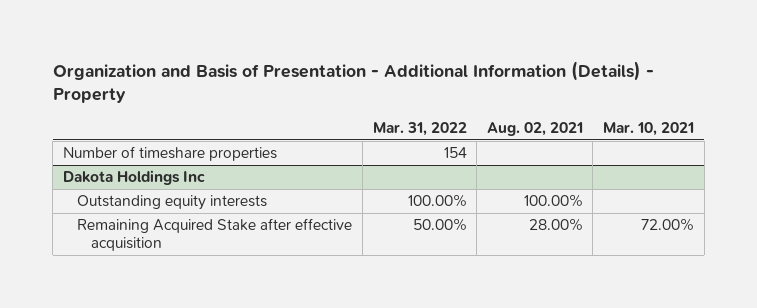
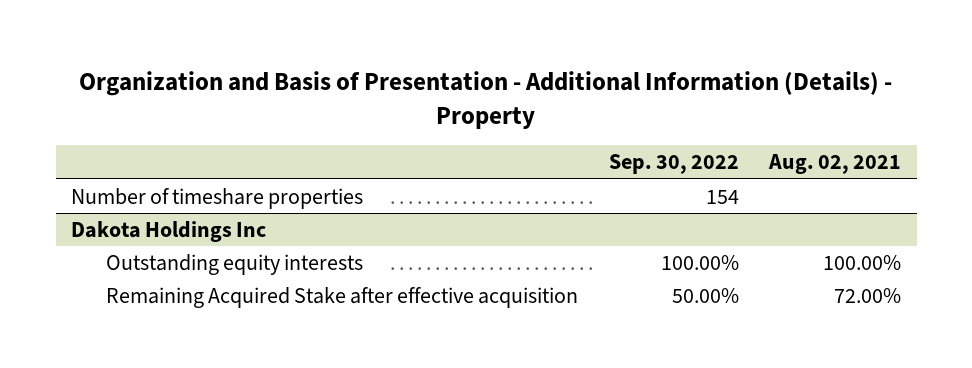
[372,122,467,137] Mar. 31, 2022 -> none
[603,122,695,137] Mar. 10, 2021 -> none
none -> [608,154,739,175] Sep. 30, 2022
[528,218,583,232] 28.00% -> [834,287,902,303] 72.00%

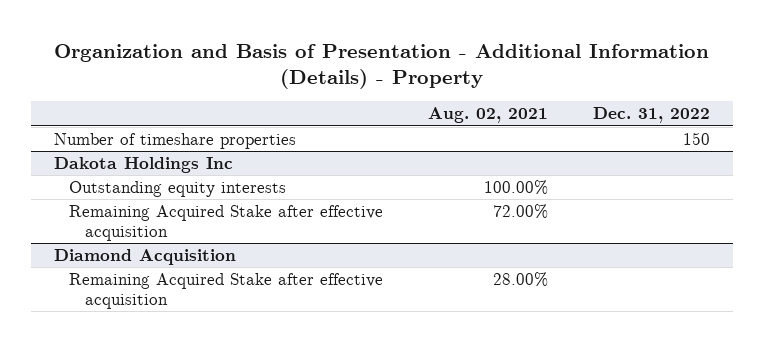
[608,154,739,175] Sep. 30, 2022 -> none
none -> [593,107,711,124] Dec. 31, 2022
none -> [53,249,236,266] Diamond Acquisition
none -> [69,273,384,309] Remaining Acquired Stake after effective acquisition

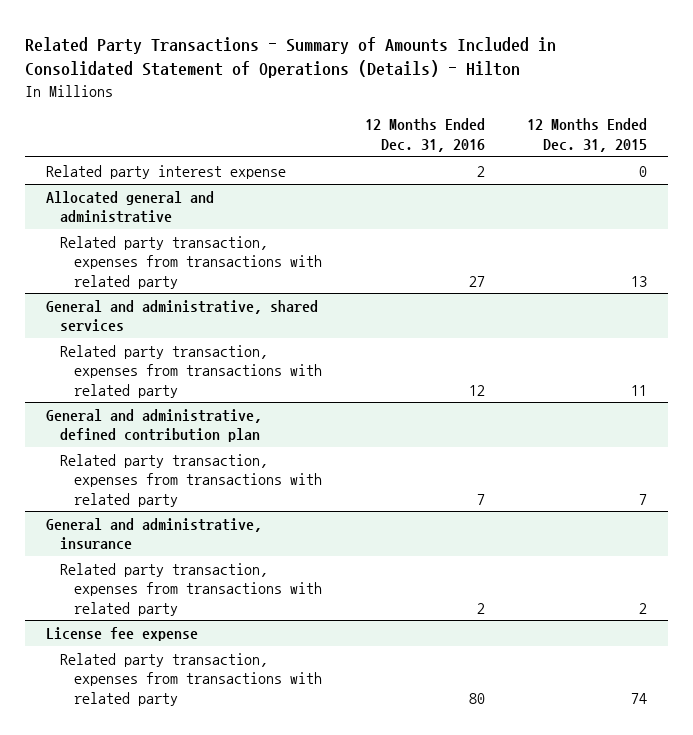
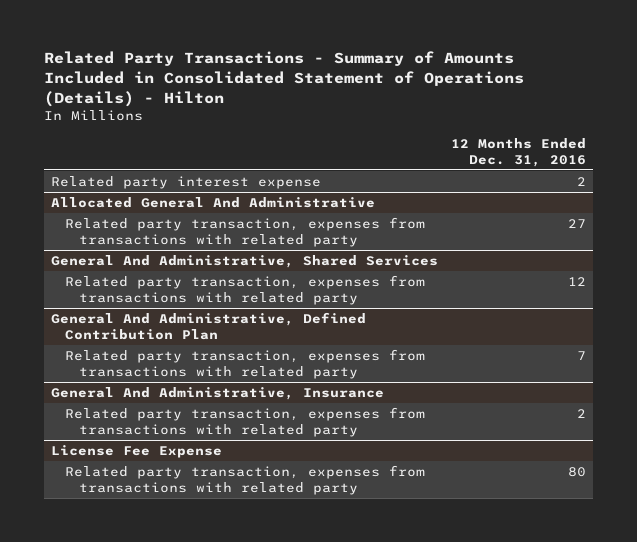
[526,118,647,152] 12 Months Ended Dec. 31, 2015 -> none
[46,190,215,224] Allocated general and administrative -> [50,196,375,208] Allocated General And Administrative
[46,299,319,333] General and administrative, shared services -> [50,254,438,268] General And Administrative, Shared Services
[46,408,263,443] General and administrative, defined contribution plan -> [50,311,366,340] General And Administrative, Defined Contribution Plan
[46,517,263,551] General and administrative, insurance -> [50,386,384,400] General And Administrative, Insurance
[46,626,199,641] License fee expense -> [50,444,222,458] License Fee Expense

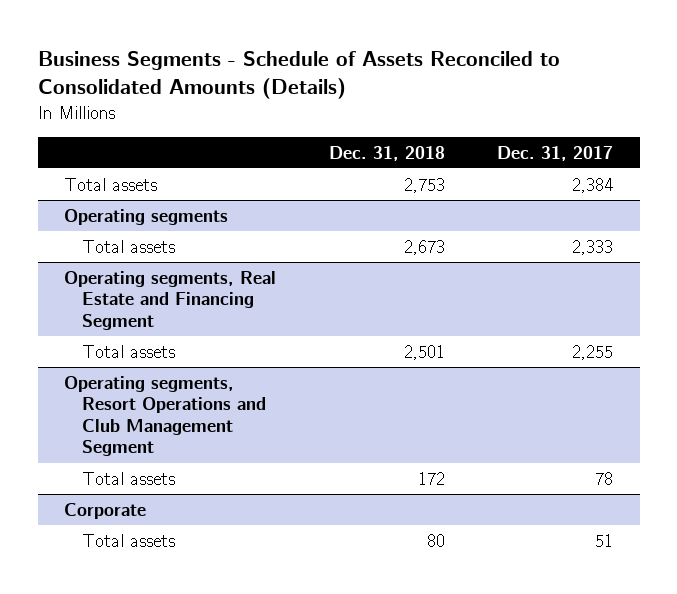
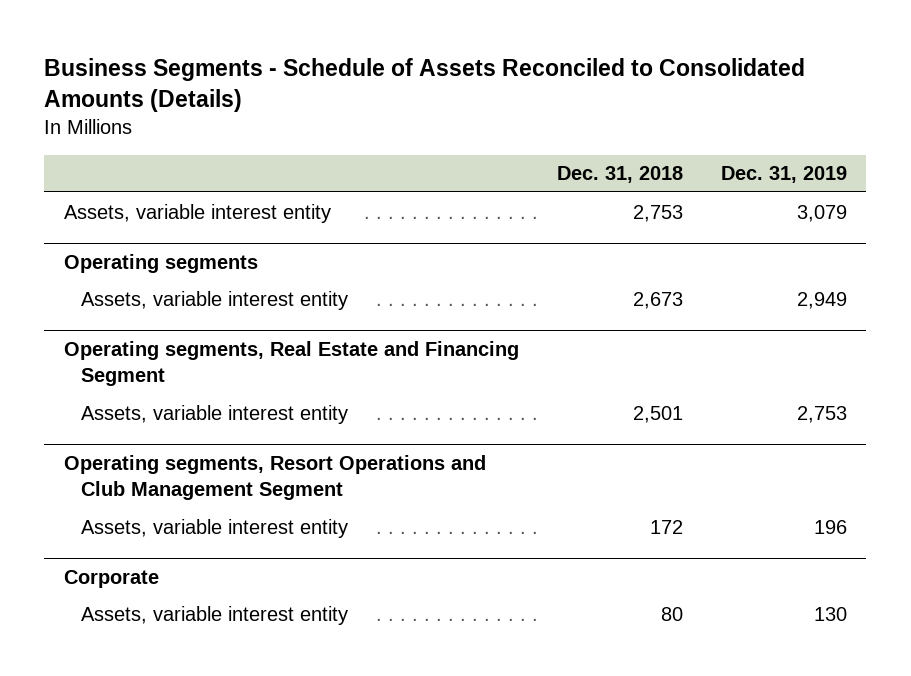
[497,145,614,161] Dec. 31, 2017 -> none
none -> [721,166,848,184] Dec. 31, 2019
[63,177,157,191] Total assets -> [63,203,331,223] Assets, variable interest entity
[81,239,175,253] Total assets -> [80,290,348,310] Assets, variable interest entity
[81,344,175,358] Total assets -> [80,404,348,424] Assets, variable interest entity
[81,471,175,485] Total assets -> [80,518,348,538] Assets, variable interest entity
[81,533,175,547] Total assets -> [80,605,348,625] Assets, variable interest entity

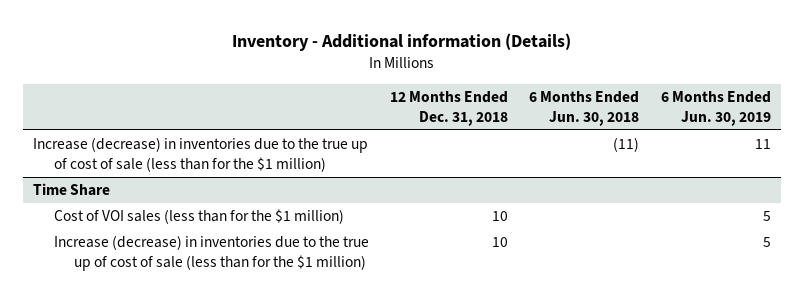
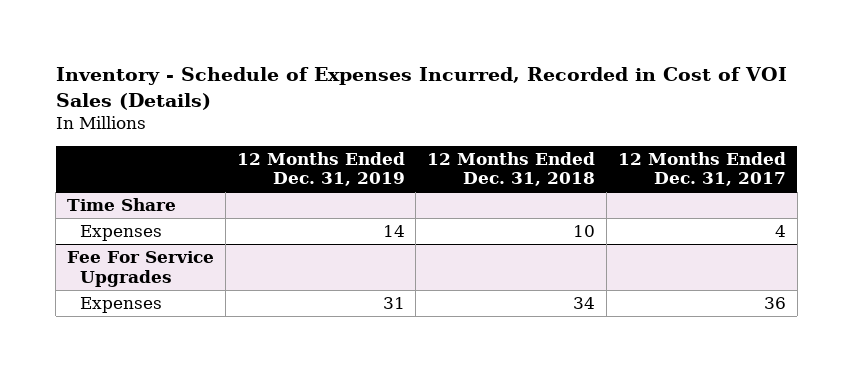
[232,33,572,52] Inventory - Additional information (Details) -> [55,67,787,110] Inventory - Schedule of Expenses Incurred, Recorded in Cost of VOI Sales (Details)
[529,91,640,126] 6 Months Ended Jun. 30, 2018 -> none
[660,91,771,126] 6 Months Ended Jun. 30, 2019 -> none
none -> [236,151,405,187] 12 Months Ended Dec. 31, 2019
none -> [617,151,786,187] 12 Months Ended Dec. 31, 2017
[33,137,369,172] Increase (decrease) in inventories due to the true up of cost of sale (less than for the $1 million) -> none
[53,235,369,271] Increase (decrease) in inventories due to the true up of cost of sale (less than for the $1 million) -> none
[53,209,344,225] Cost of VOI sales (less than for the $1 million) -> [79,225,162,242] Expenses
none -> [66,251,214,287] Fee For Service Upgrades
none -> [79,297,162,314] Expenses

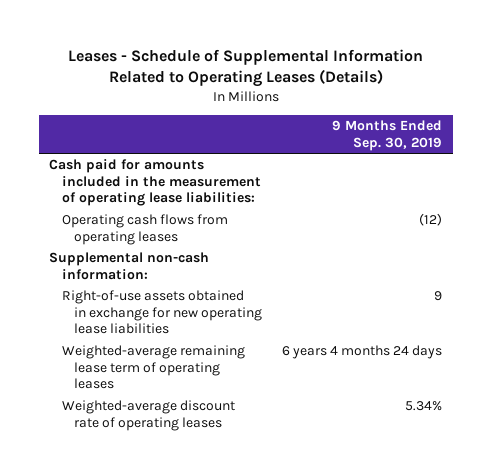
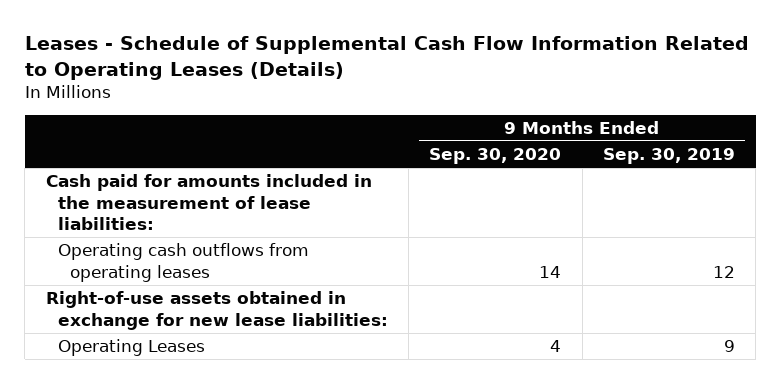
[67,48,423,88] Leases - Schedule of Supplemental Information Related to Operating Leases (Details) -> [24,36,749,80] Leases - Schedule of Supplemental Cash Flow Information Related to Operating Leases (Details)
none -> [429,148,562,165] Sep. 30, 2020
[49,252,210,280] Supplemental non-cash information: -> none
[61,345,245,389] Weighted-average remaining lease term of operating leases -> none
[61,400,235,431] Weighted-average discount rate of operating leases -> none
[49,159,261,206] Cash paid for amounts included in the measurement of operating lease liabilities: -> [45,174,372,230] Cash paid for amounts included in the measurement of lease liabilities:
[61,214,228,245] Operating cash flows from operating leases -> [57,243,309,282] Operating cash outflows from operating leases
[419,213,443,227] (12) -> [713,265,736,278] 12
none -> [45,291,388,330] Right-of-use assets obtained in exchange for new lease liabilities:
[61,290,262,334] Right-of-use assets obtained in exchange for new operating lease liabilities -> [57,339,205,357] Operating Leases

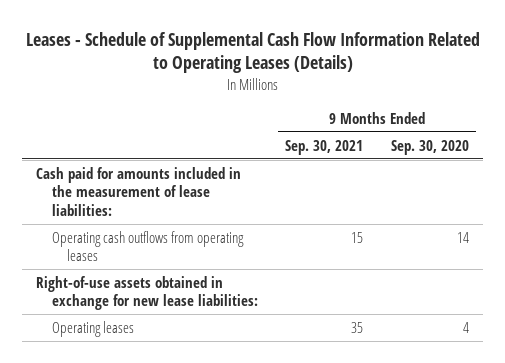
[603,148,736,165] Sep. 30, 2019 -> none
none -> [285,139,364,155] Sep. 30, 2021
[57,339,205,357] Operating Leases -> [51,320,134,337] Operating leases

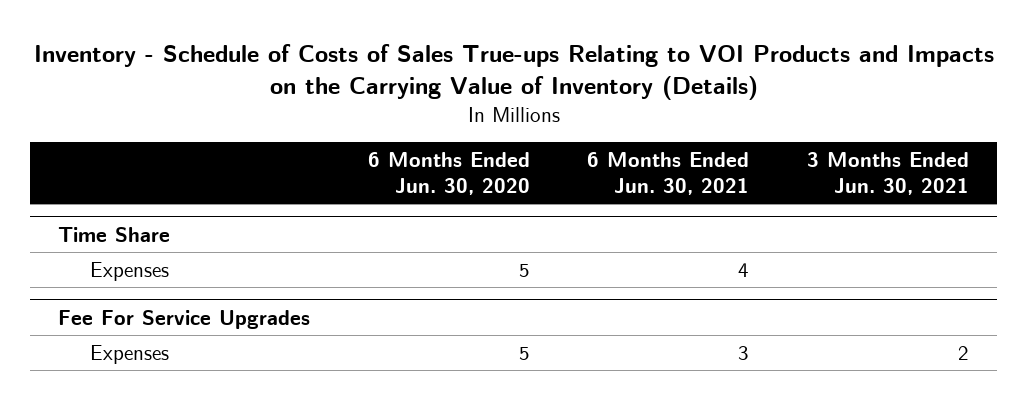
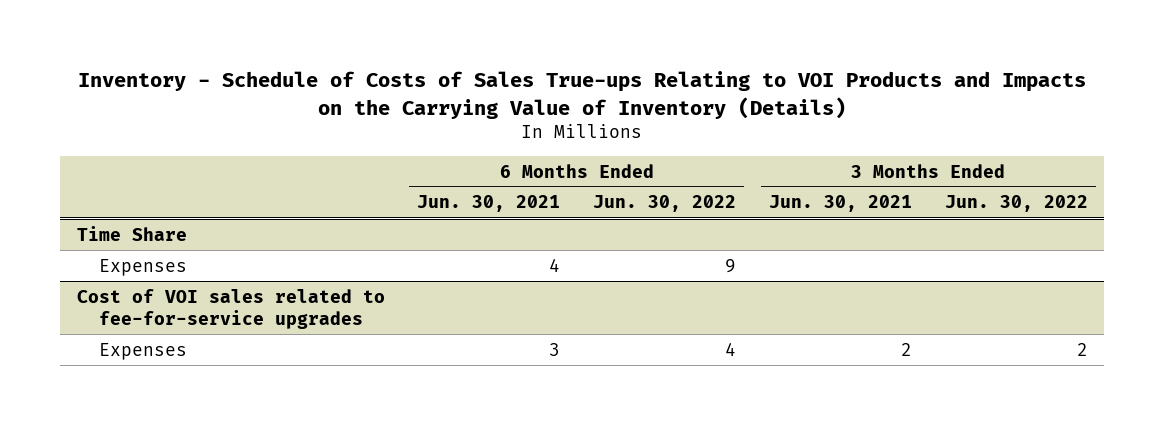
[367,152,530,195] 6 Months Ended Jun. 30, 2020 -> none
none -> [593,195,737,213] Jun. 30, 2022
none -> [944,195,1088,213] Jun. 30, 2022
[58,309,311,329] Fee For Service Upgrades -> [76,288,385,329] Cost of VOI sales related to fee-for-service upgrades

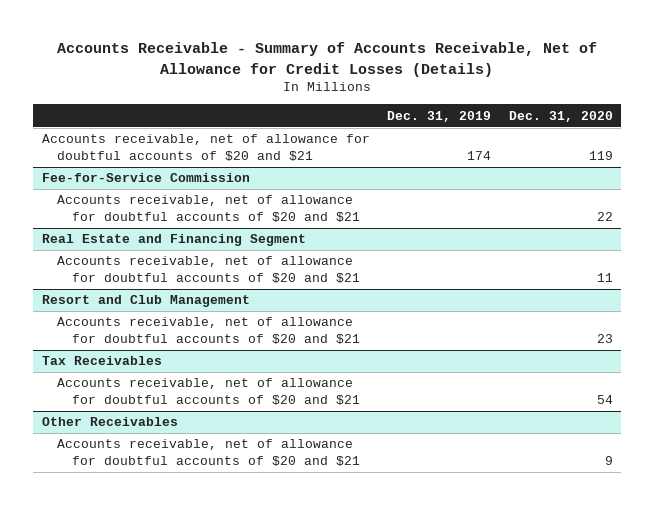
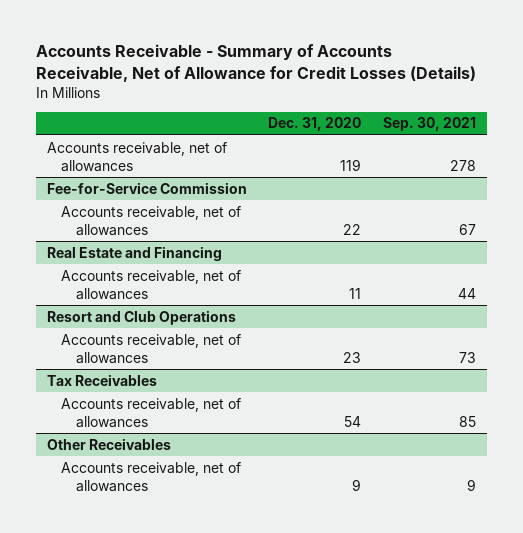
[387,110,492,122] Dec. 31, 2019 -> none
none -> [383,117,477,132] Sep. 30, 2021
[41,134,370,162] Accounts receivable, net of allowance for doubtful accounts of $20 and $21 -> [46,141,227,172] Accounts receivable, net of allowances
[56,195,360,223] Accounts receivable, net of allowance for doubtful accounts of $20 and $21 -> [61,205,242,236] Accounts receivable, net of allowances
[41,234,306,247] Real Estate and Financing Segment -> [46,245,222,261] Real Estate and Financing
[56,256,360,284] Accounts receivable, net of allowance for doubtful accounts of $20 and $21 -> [61,269,242,300] Accounts receivable, net of allowances
[41,295,250,308] Resort and Club Management -> [46,309,236,325] Resort and Club Operations
[56,317,360,345] Accounts receivable, net of allowance for doubtful accounts of $20 and $21 -> [61,333,242,364] Accounts receivable, net of allowances
[56,378,360,406] Accounts receivable, net of allowance for doubtful accounts of $20 and $21 -> [61,397,242,428] Accounts receivable, net of allowances
[56,439,360,467] Accounts receivable, net of allowance for doubtful accounts of $20 and $21 -> [61,461,242,492] Accounts receivable, net of allowances

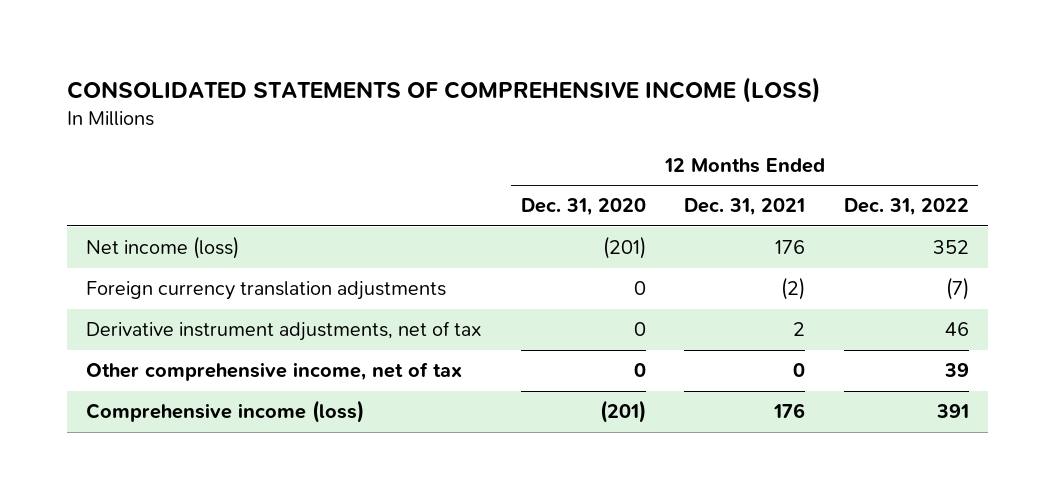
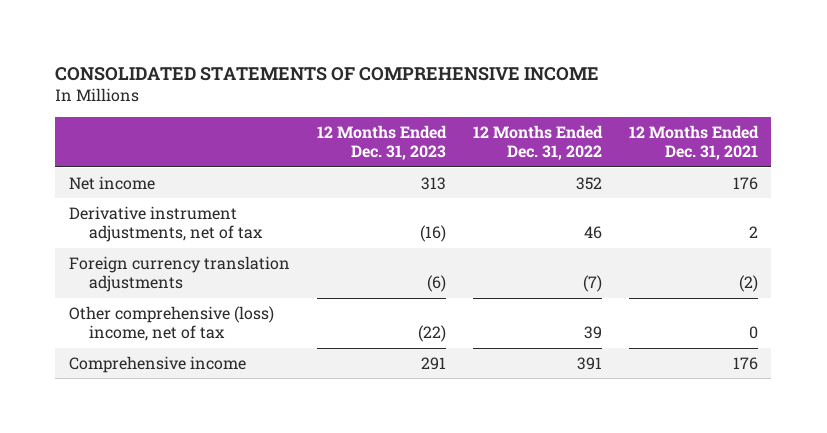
[66,76,821,103] CONSOLIDATED STATEMENTS OF COMPREHENSIVE INCOME (LOSS) -> [55,66,600,81] CONSOLIDATED STATEMENTS OF COMPREHENSIVE INCOME
[520,198,646,217] Dec. 31, 2020 -> none
none -> [316,124,447,161] 12 Months Ended Dec. 31, 2023
[85,236,239,260] Net income (loss) -> [68,175,155,190] Net income
[85,281,446,301] Foreign currency translation adjustments -> [68,255,290,293] Foreign currency translation adjustments
[85,362,462,382] Other comprehensive income, net of tax -> [68,305,274,342] Other comprehensive (loss) income, net of tax
[85,400,364,424] Comprehensive income (loss) -> [68,355,246,373] Comprehensive income

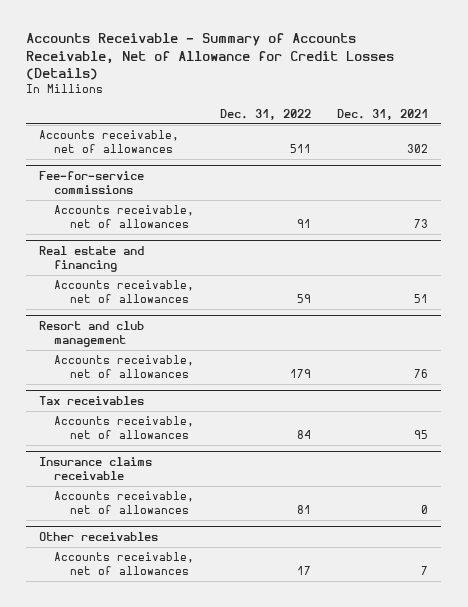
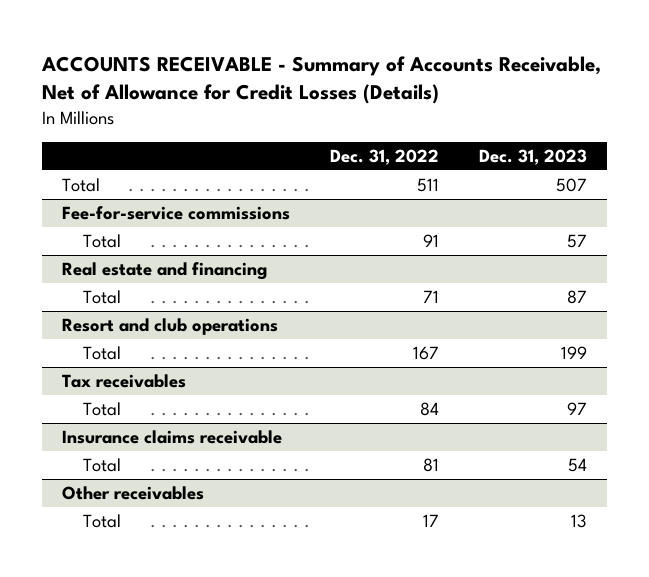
[26,33,395,80] Accounts Receivable - Summary of Accounts Receivable, Net of Allowance for Credit Losses (Details) -> [41,55,602,105] ACCOUNTS RECEIVABLE - Summary of Accounts Receivable, Net of Allowance for Credit Losses (Details)
[337,109,429,121] Dec. 31, 2021 -> none
none -> [479,149,588,166] Dec. 31, 2023
[39,130,180,154] Accounts receivable, net of allowances -> [62,177,101,192] Total
[54,205,195,229] Accounts receivable, net of allowances -> [83,233,122,248] Total
[54,280,195,304] Accounts receivable, net of allowances -> none
[54,355,195,379] Accounts receivable, net of allowances -> none
none -> [83,289,122,304] Total
[39,321,145,348] Resort and club management -> [62,317,279,335] Resort and club operations
none -> [83,345,122,360] Total
[54,416,195,440] Accounts receivable, net of allowances -> [83,401,122,416] Total
[54,491,195,515] Accounts receivable, net of allowances -> [83,457,122,472] Total
[54,552,195,576] Accounts receivable, net of allowances -> [83,513,122,528] Total

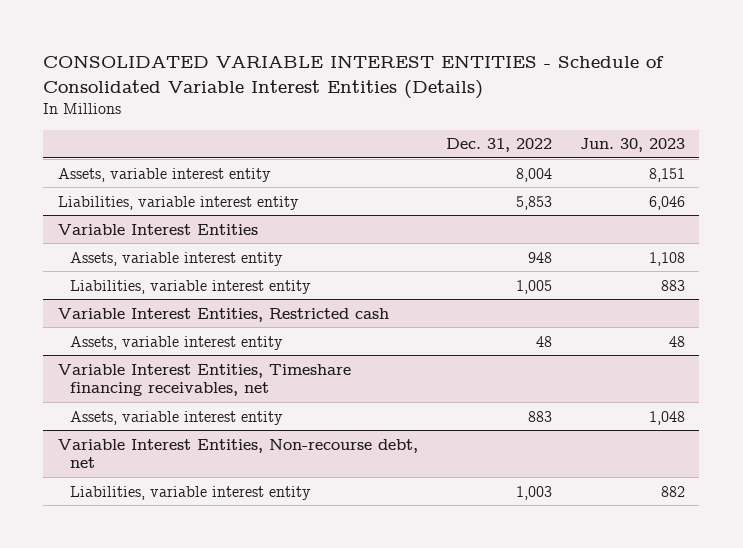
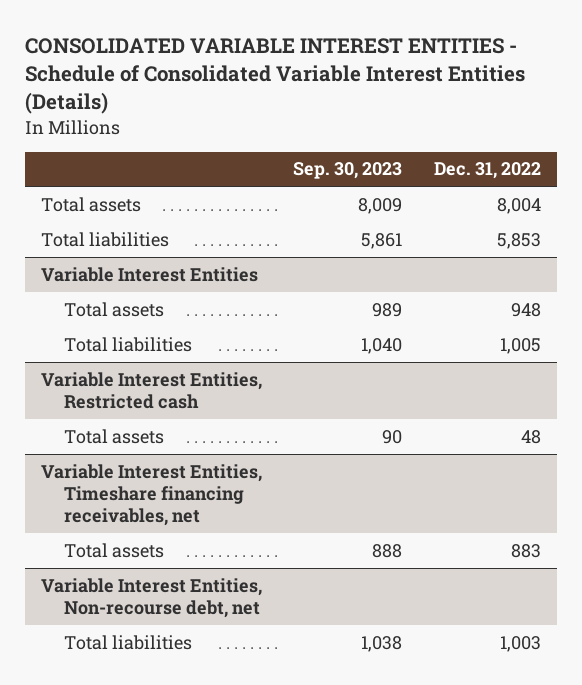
[580,138,686,153] Jun. 30, 2023 -> none
none -> [293,162,403,180] Sep. 30, 2023
[57,167,271,182] Assets, variable interest entity -> [41,196,142,212] Total assets
[57,195,299,210] Liabilities, variable interest entity -> [41,231,170,247] Total liabilities
[69,251,283,266] Assets, variable interest entity -> [63,301,164,317] Total assets
[69,279,311,294] Liabilities, variable interest entity -> [63,336,192,352] Total liabilities
[69,335,283,350] Assets, variable interest entity -> [63,428,164,444] Total assets
[69,410,283,425] Assets, variable interest entity -> [63,542,164,558] Total assets
[69,485,311,500] Liabilities, variable interest entity -> [63,634,192,650] Total liabilities

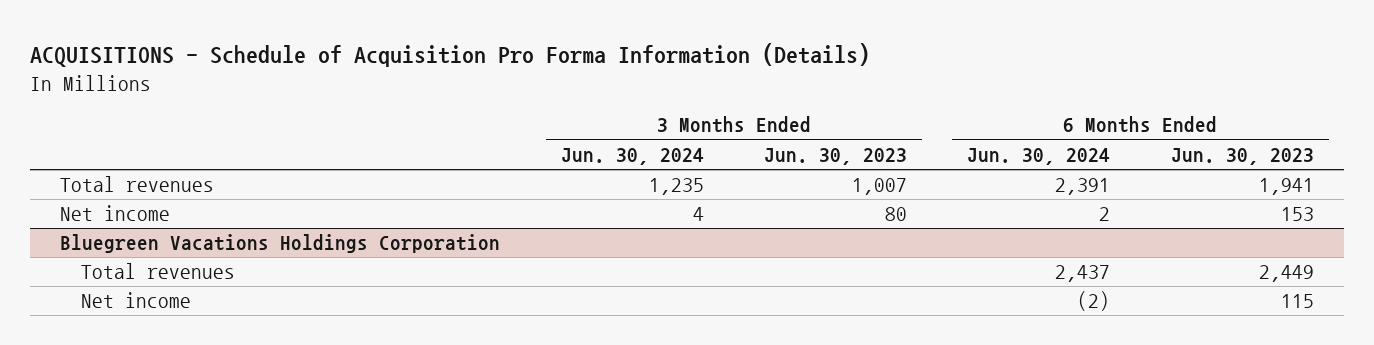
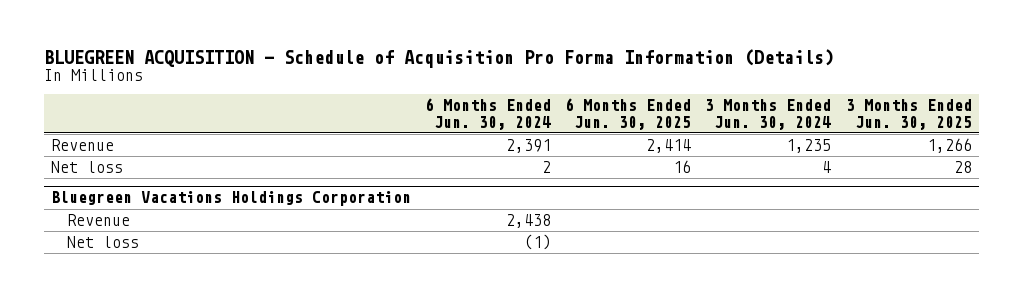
[30,43,871,68] ACQUISITIONS - Schedule of Acquisition Pro Forma Information (Details) -> [43,48,834,68] BLUEGREEN ACQUISITION - Schedule of Acquisition Pro Forma Information (Details)
[763,147,907,165] Jun. 30, 2023 -> none
[1170,147,1314,165] Jun. 30, 2023 -> none
none -> [565,98,692,130] 6 Months Ended Jun. 30, 2025
none -> [845,99,972,130] 3 Months Ended Jun. 30, 2025
[60,176,215,193] Total revenues -> [50,139,114,152] Revenue
[60,205,171,222] Net income -> [50,161,123,174] Net loss
[81,263,236,280] Total revenues -> none
none -> [67,214,131,227] Revenue
[81,292,192,309] Net income -> [67,236,140,249] Net loss
[1077,291,1111,312] (2) -> [523,234,551,251] (1)

